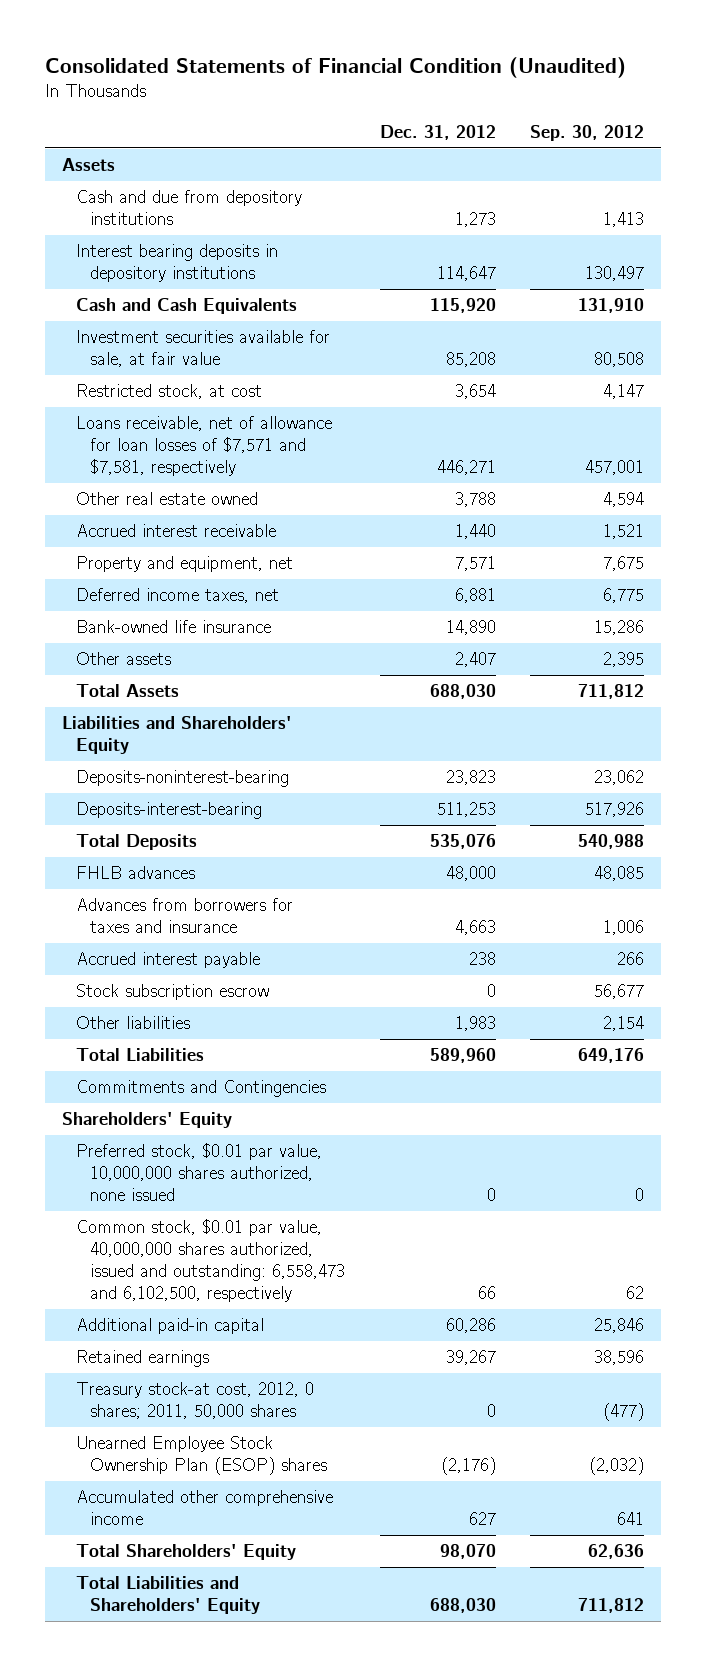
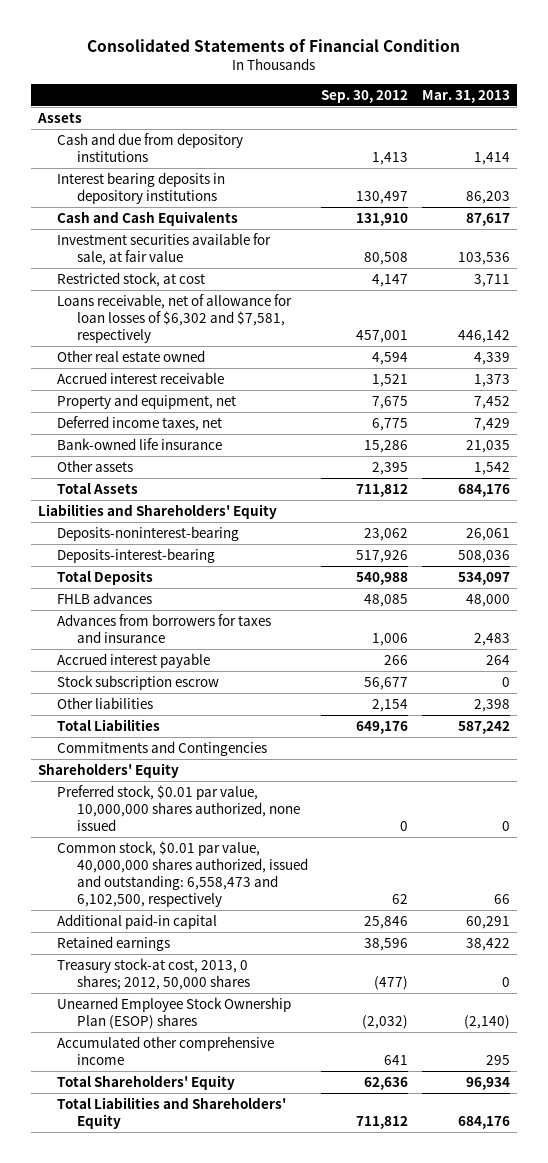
[44,56,626,78] Consolidated Statements of Financial Condition (Unaudited) -> [86,38,460,52] Consolidated Statements of Financial Condition
[379,124,496,140] Dec. 31, 2012 -> none
none -> [422,89,511,103] Mar. 31, 2013
[76,416,333,476] Loans receivable, net of allowance for loan losses of $7,571 and $7,581, respectively -> [57,293,293,344] Loans receivable, net of allowance for loan losses of $6,302 and $7,581, respectively
[76,1382,315,1420] Treasury stock-at cost, 2012, 0 shares; 2011, 50,000 shares -> [57,957,250,990] Treasury stock-at cost, 2013, 0 shares; 2012, 50,000 shares

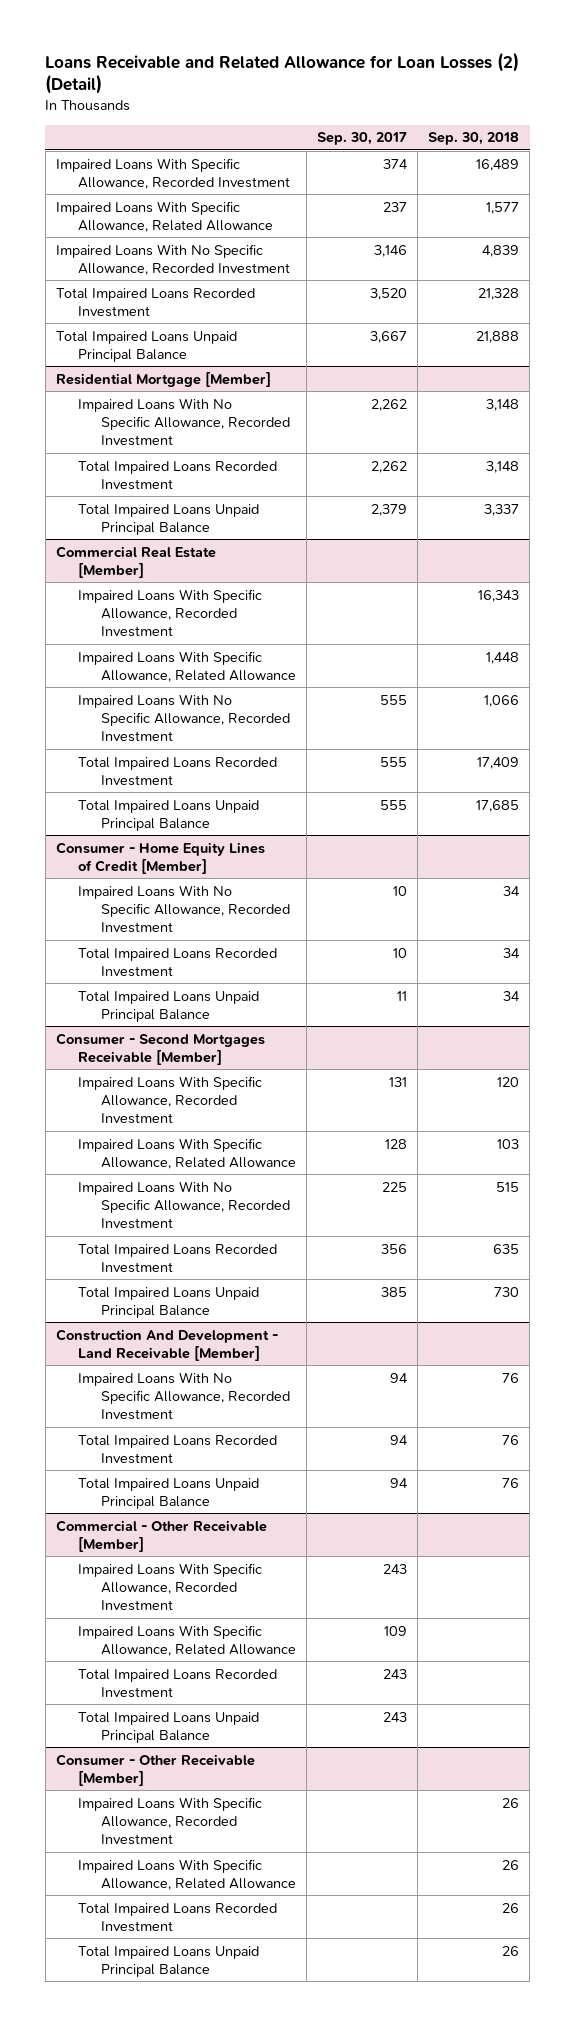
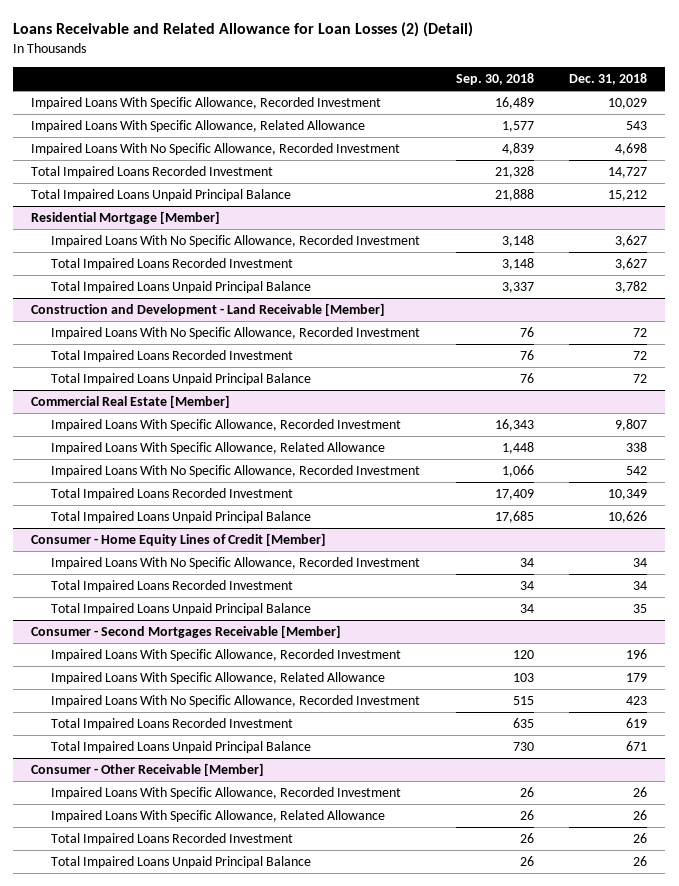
[317,132,408,146] Sep. 30, 2017 -> none
none -> [569,73,648,86] Dec. 31, 2018
none -> [31,303,386,317] Construction and Development - Land Receivable [Member]
none -> [50,327,420,340] Impaired Loans With No Specific Allowance, Recorded Investment
none -> [50,350,293,363] Total Impaired Loans Recorded Investment
none -> [50,373,311,386] Total Impaired Loans Unpaid Principal Balance
[55,1328,278,1361] Construction And Development - Land Receivable [Member] -> none
[78,1371,290,1420] Impaired Loans With No Specific Allowance, Recorded Investment -> none
[78,1434,278,1464] Total Impaired Loans Recorded Investment -> none
[78,1477,260,1509] Total Impaired Loans Unpaid Principal Balance -> none
[55,1519,267,1552] Commercial - Other Receivable [Member] -> none
[78,1562,263,1611] Impaired Loans With Specific Allowance, Recorded Investment -> none
[78,1624,296,1656] Impaired Loans With Specific Allowance, Related Allowance -> none
[78,1668,278,1698] Total Impaired Loans Recorded Investment -> none
[78,1711,260,1743] Total Impaired Loans Unpaid Principal Balance -> none

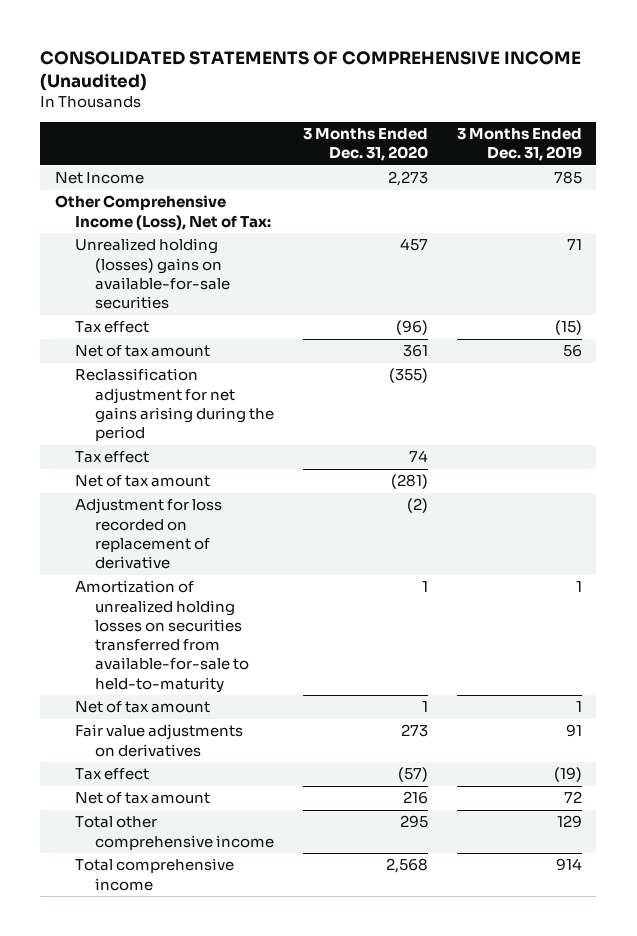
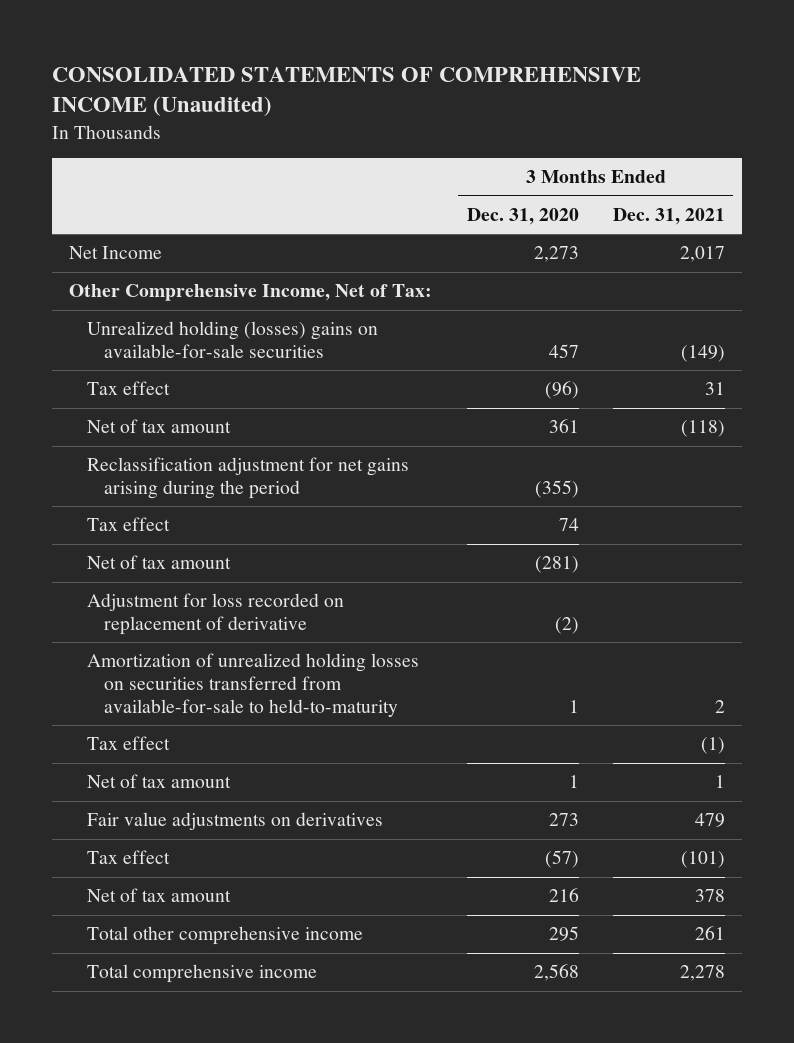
[457,128,583,162] 3 Months Ended Dec. 31, 2019 -> none
none -> [612,207,725,225] Dec. 31, 2021
[54,195,272,230] Other Comprehensive Income (Loss), Net of Tax: -> [69,284,433,302] Other Comprehensive Income, Net of Tax:
none -> [86,736,170,751] Tax effect

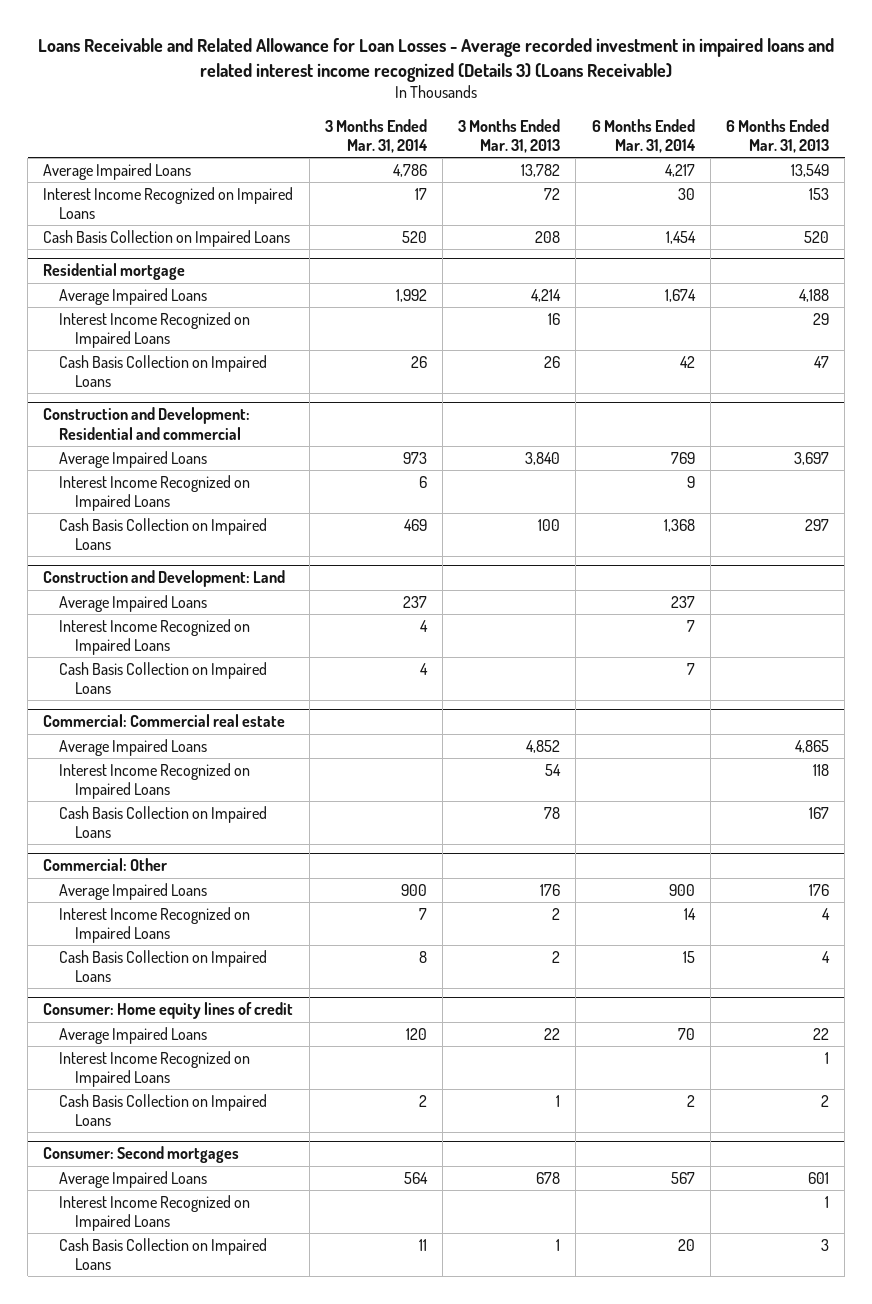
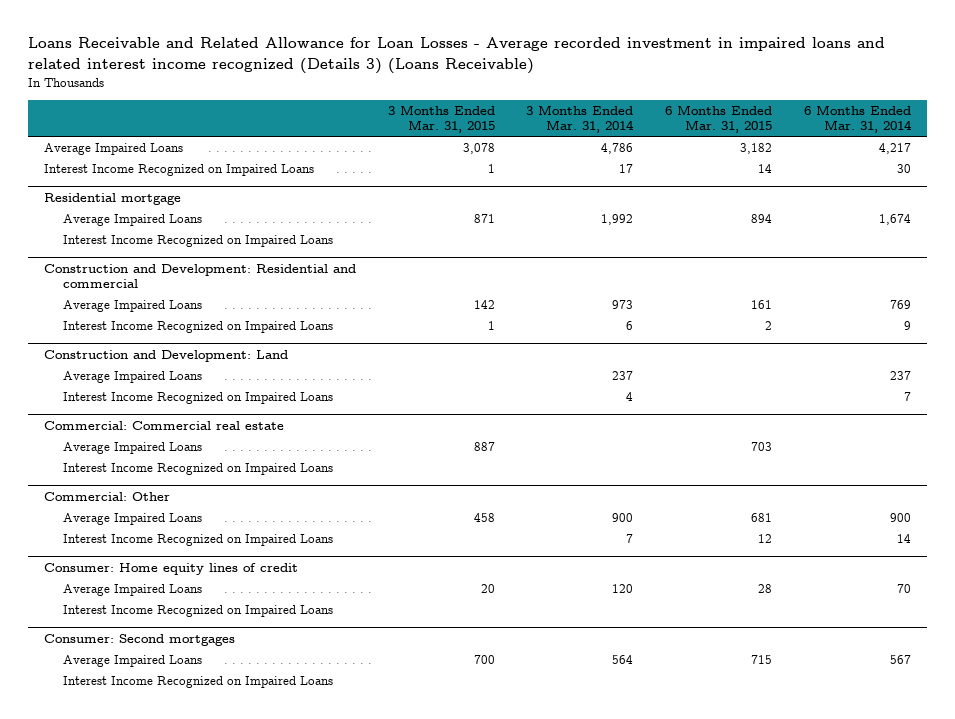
[458,118,561,154] 3 Months Ended Mar. 31, 2013 -> none
[725,118,829,154] 6 Months Ended Mar. 31, 2013 -> none
none -> [387,104,495,134] 3 Months Ended Mar. 31, 2015
none -> [665,104,773,134] 6 Months Ended Mar. 31, 2015
[43,229,291,247] Cash Basis Collection on Impaired Loans -> none
[58,354,267,388] Cash Basis Collection on Impaired Loans -> none
[58,517,267,551] Cash Basis Collection on Impaired Loans -> none
[58,661,267,695] Cash Basis Collection on Impaired Loans -> none
[58,805,267,839] Cash Basis Collection on Impaired Loans -> none
[58,949,267,983] Cash Basis Collection on Impaired Loans -> none
[58,1093,267,1127] Cash Basis Collection on Impaired Loans -> none
[58,1237,267,1271] Cash Basis Collection on Impaired Loans -> none

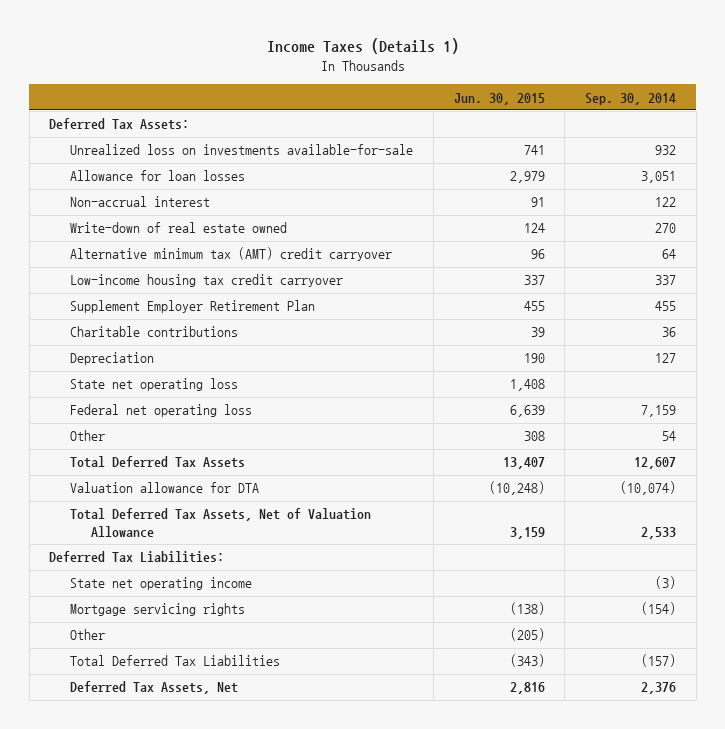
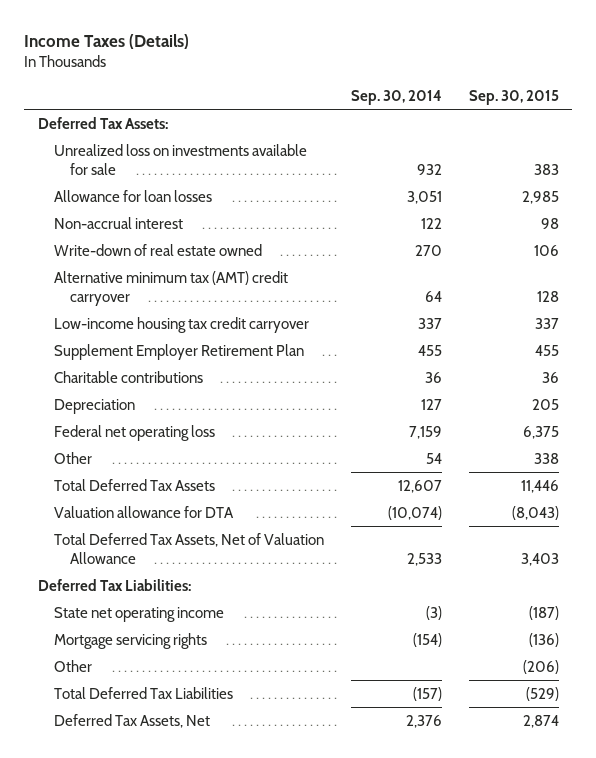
[266,38,459,55] Income Taxes (Details 1) -> [24,34,190,50] Income Taxes (Details)
[453,92,545,105] Jun. 30, 2015 -> none
none -> [468,89,559,105] Sep. 30, 2015
[70,144,414,156] Unrealized loss on investments available-for-sale -> [53,143,307,175] Unrealized loss on investments available for sale
[70,378,239,392] State net operating loss -> none

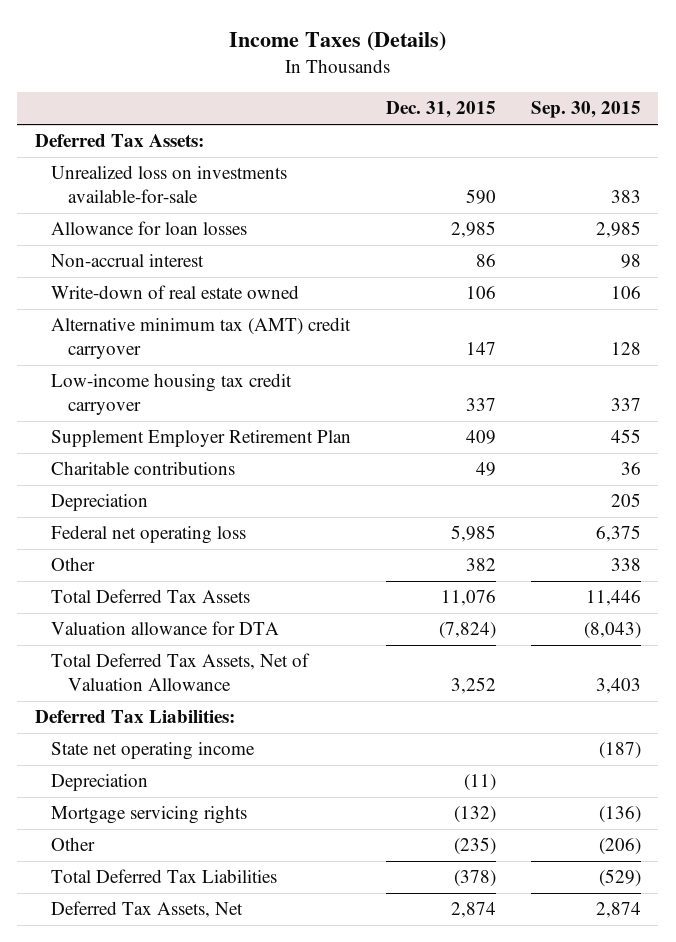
[350,89,442,105] Sep. 30, 2014 -> none
none -> [386,101,497,119] Dec. 31, 2015
[53,143,307,175] Unrealized loss on investments available for sale -> [51,165,288,204] Unrealized loss on investments available-for-sale
none -> [51,774,149,792] Depreciation

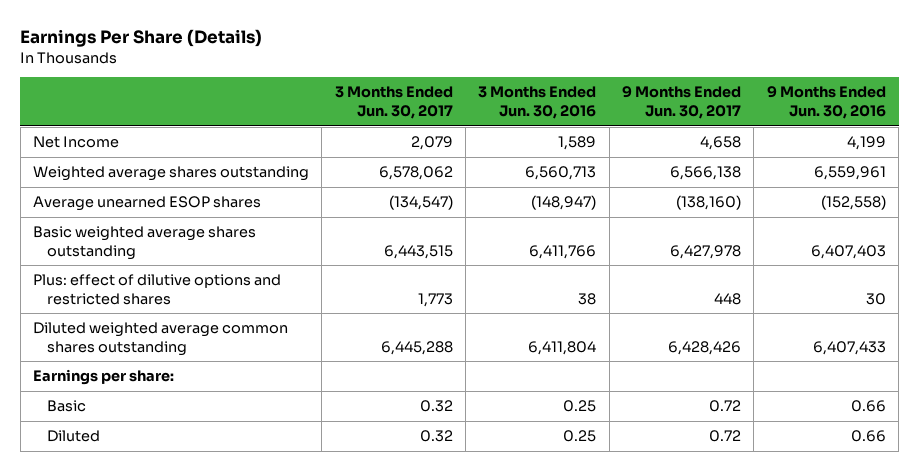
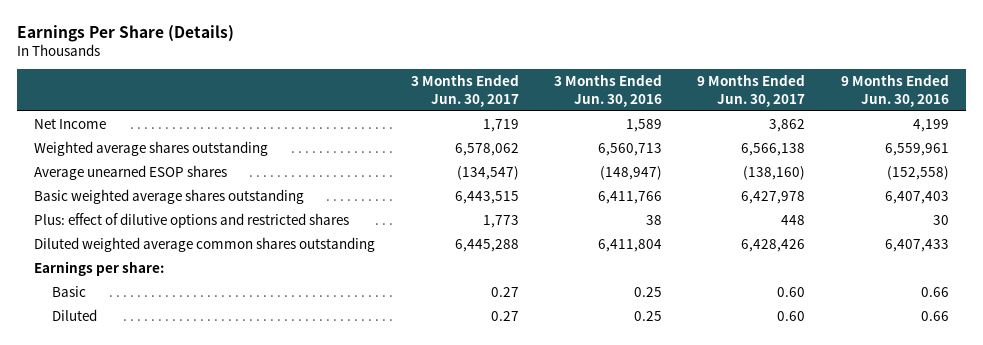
[410,136,453,151] 2,079 -> [482,119,519,133] 1,719
[700,136,742,151] 4,658 -> [769,119,806,133] 3,862
[419,400,453,413] 0.32 -> [490,287,519,298] 0.27
[709,400,742,413] 0.72 -> [777,287,806,298] 0.60
[419,430,453,443] 0.32 -> [490,311,519,322] 0.27
[709,430,742,443] 0.72 -> [777,311,806,322] 0.60

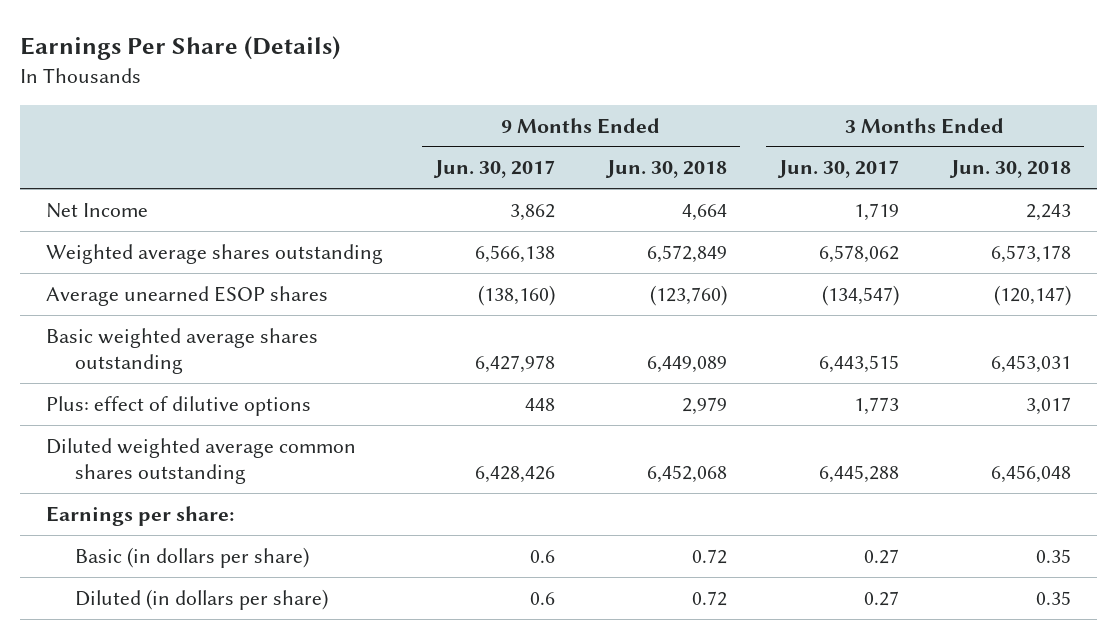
[554,74,663,107] 3 Months Ended Jun. 30, 2016 -> none
[840,74,949,107] 9 Months Ended Jun. 30, 2016 -> none
none -> [604,160,727,179] Jun. 30, 2018
none -> [948,160,1071,179] Jun. 30, 2018
[34,213,350,229] Plus: effect of dilutive options and restricted shares -> [46,395,312,416] Plus: effect of dilutive options
[52,286,87,298] Basic -> [75,546,310,568] Basic (in dollars per share)
[777,287,806,298] 0.60 -> [530,549,556,563] 0.6
[52,309,98,322] Diluted -> [75,588,329,610] Diluted (in dollars per share)
[777,311,806,322] 0.60 -> [530,591,556,605] 0.6

